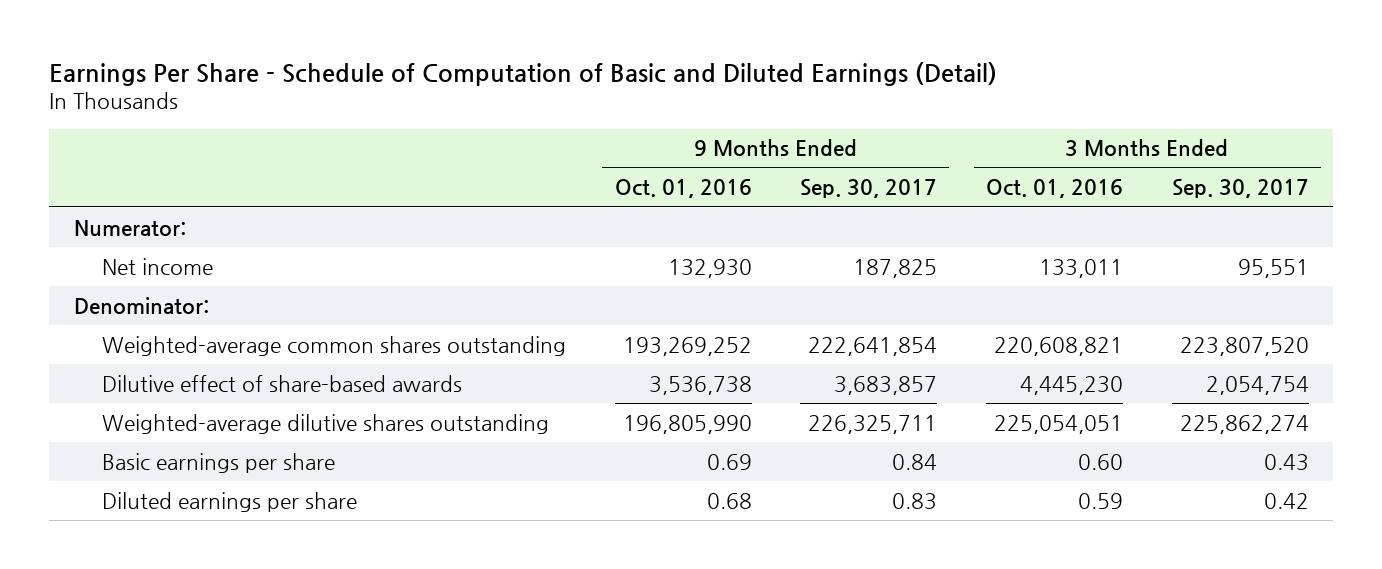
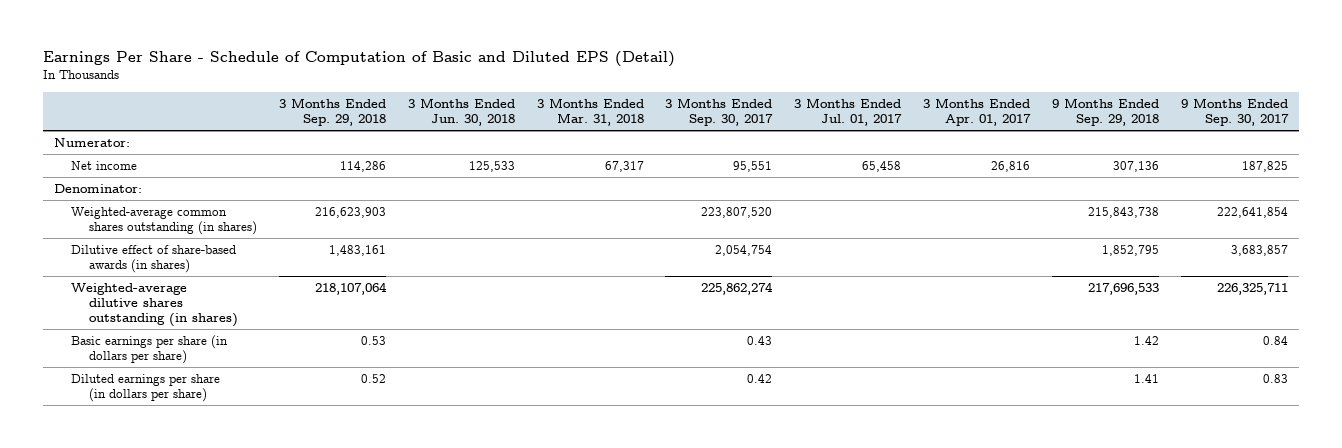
[49,61,998,86] Earnings Per Share - Schedule of Computation of Basic and Diluted Earnings (Detail) -> [42,51,675,68] Earnings Per Share - Schedule of Computation of Basic and Diluted EPS (Detail)
[614,179,752,199] Oct. 01, 2016 -> none
[985,179,1123,199] Oct. 01, 2016 -> none
none -> [278,98,386,127] 3 Months Ended Sep. 29, 2018
none -> [407,98,515,127] 3 Months Ended Jun. 30, 2018
none -> [536,98,644,127] 3 Months Ended Mar. 31, 2018
none -> [794,98,903,127] 3 Months Ended Jul. 01, 2017
none -> [923,98,1032,127] 3 Months Ended Apr. 01, 2017
none -> [1052,98,1160,127] 9 Months Ended Sep. 29, 2018
[101,335,566,356] Weighted-average common shares outstanding -> [71,207,257,235] Weighted-average common shares outstanding (in shares)
[101,374,462,392] Dilutive effect of share-based awards -> [71,245,237,273] Dilutive effect of share-based awards (in shares)
[101,413,549,434] Weighted-average dilutive shares outstanding -> [71,283,238,327] Weighted-average dilutive shares outstanding (in shares)
[101,452,335,473] Basic earnings per share -> [71,335,229,364] Basic earnings per share (in dollars per share)
[101,491,357,512] Diluted earnings per share -> [71,374,221,402] Diluted earnings per share (in dollars per share)

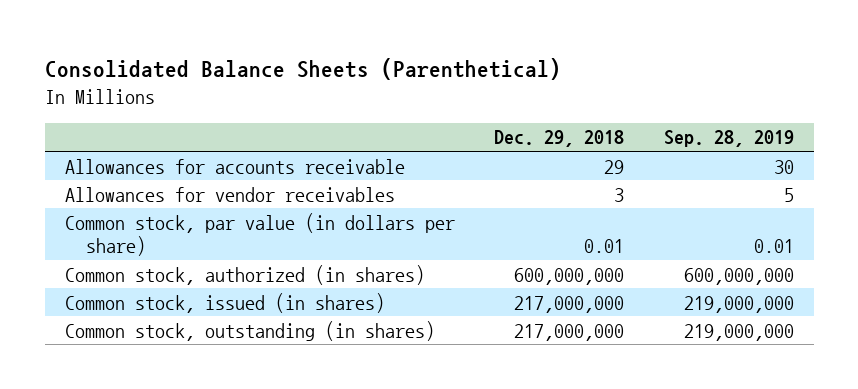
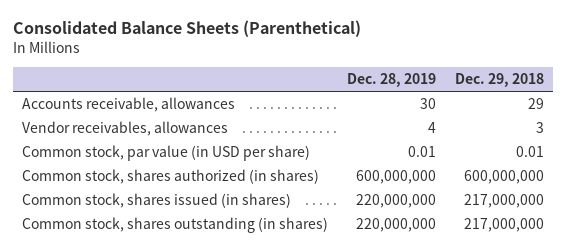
[663,130,794,148] Sep. 28, 2019 -> none
none -> [346,73,436,88] Dec. 28, 2019
[64,158,405,174] Allowances for accounts receivable -> [22,97,236,113] Accounts receivable, allowances
[64,186,395,202] Allowances for vendor receivables -> [22,121,229,137] Vendor receivables, allowances
[64,212,455,257] Common stock, par value (in dollars per share) -> [22,145,311,162] Common stock, par value (in USD per share)
[64,264,425,285] Common stock, authorized (in shares) -> [22,169,320,185] Common stock, shares authorized (in shares)
[64,292,385,313] Common stock, issued (in shares) -> [22,193,292,209] Common stock, shares issued (in shares)
[64,320,435,341] Common stock, outstanding (in shares) -> [22,217,329,234] Common stock, shares outstanding (in shares)

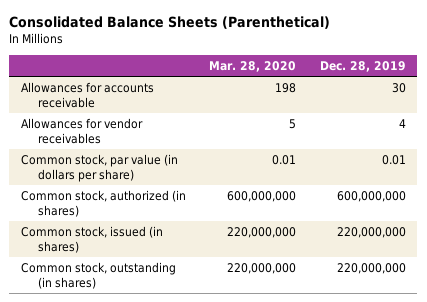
[454,73,544,88] Dec. 29, 2018 -> none
none -> [209,60,297,72] Mar. 28, 2020
[22,97,236,113] Accounts receivable, allowances -> [20,81,154,109] Allowances for accounts receivable
[22,121,229,137] Vendor receivables, allowances -> [20,117,143,145] Allowances for vendor receivables
[22,145,311,162] Common stock, par value (in USD per share) -> [20,153,178,183] Common stock, par value (in dollars per share)
[22,169,320,185] Common stock, shares authorized (in shares) -> [20,189,186,218] Common stock, authorized (in shares)
[22,193,292,209] Common stock, shares issued (in shares) -> [20,225,163,254] Common stock, issued (in shares)
[22,217,329,234] Common stock, shares outstanding (in shares) -> [20,261,176,290] Common stock, outstanding (in shares)

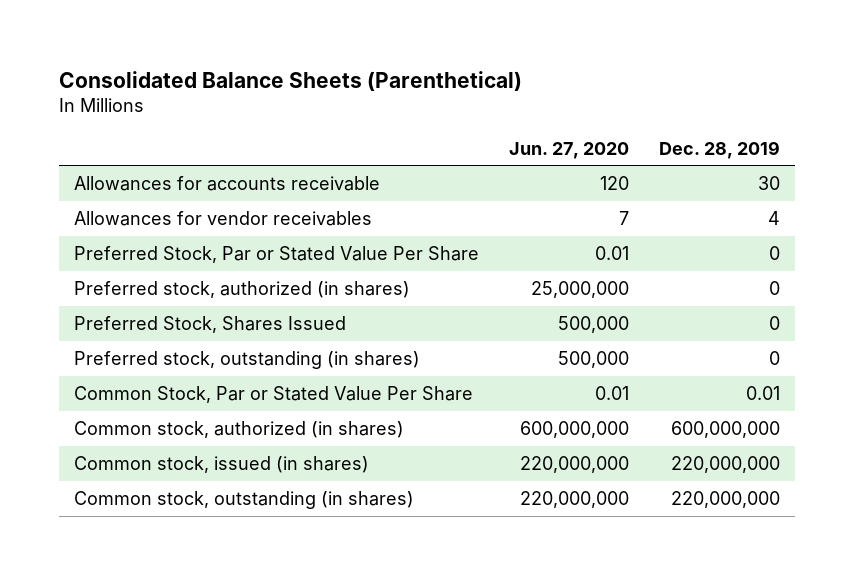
[209,60,297,72] Mar. 28, 2020 -> none
none -> [509,141,630,159] Jun. 27, 2020
none -> [74,245,480,263] Preferred Stock, Par or Stated Value Per Share
none -> [74,280,411,298] Preferred stock, authorized (in shares)
none -> [74,315,347,333] Preferred Stock, Shares Issued
none -> [74,350,421,369] Preferred stock, outstanding (in shares)
[20,153,178,183] Common stock, par value (in dollars per share) -> [74,385,474,403] Common Stock, Par or Stated Value Per Share

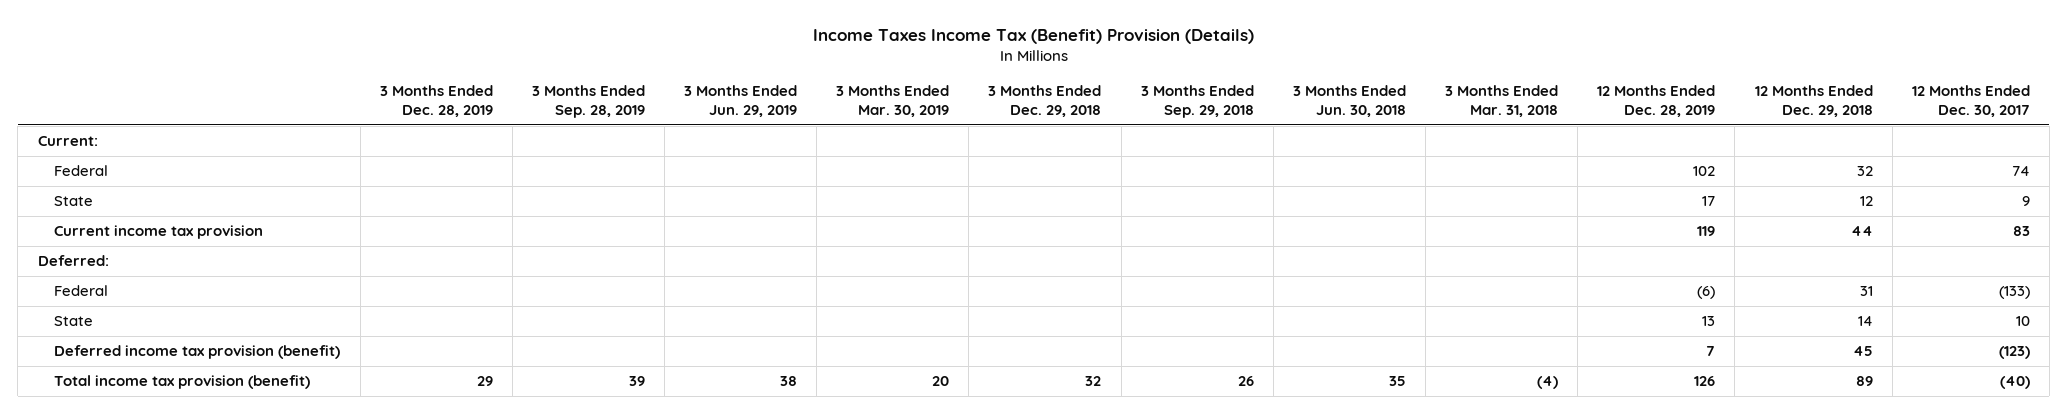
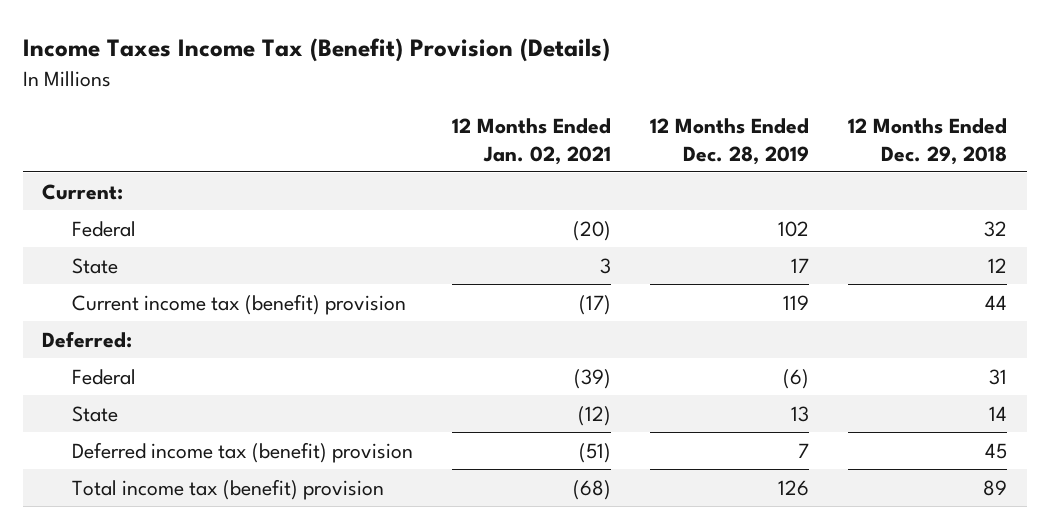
[379,85,493,118] 3 Months Ended Dec. 28, 2019 -> none
[531,85,645,119] 3 Months Ended Sep. 28, 2019 -> none
[684,85,798,118] 3 Months Ended Jun. 29, 2019 -> none
[836,85,950,118] 3 Months Ended Mar. 30, 2019 -> none
[988,85,1102,118] 3 Months Ended Dec. 29, 2018 -> none
[1140,85,1254,119] 3 Months Ended Sep. 29, 2018 -> none
[1292,85,1406,118] 3 Months Ended Jun. 30, 2018 -> none
[1445,85,1559,118] 3 Months Ended Mar. 31, 2018 -> none
[1911,85,2030,118] 12 Months Ended Dec. 30, 2017 -> none
none -> [451,117,611,165] 12 Months Ended Jan. 02, 2021
[54,225,264,240] Current income tax provision -> [71,293,406,315] Current income tax (benefit) provision
[54,345,341,360] Deferred income tax provision (benefit) -> [71,441,413,463] Deferred income tax (benefit) provision
[54,375,311,390] Total income tax provision (benefit) -> [71,478,384,500] Total income tax (benefit) provision

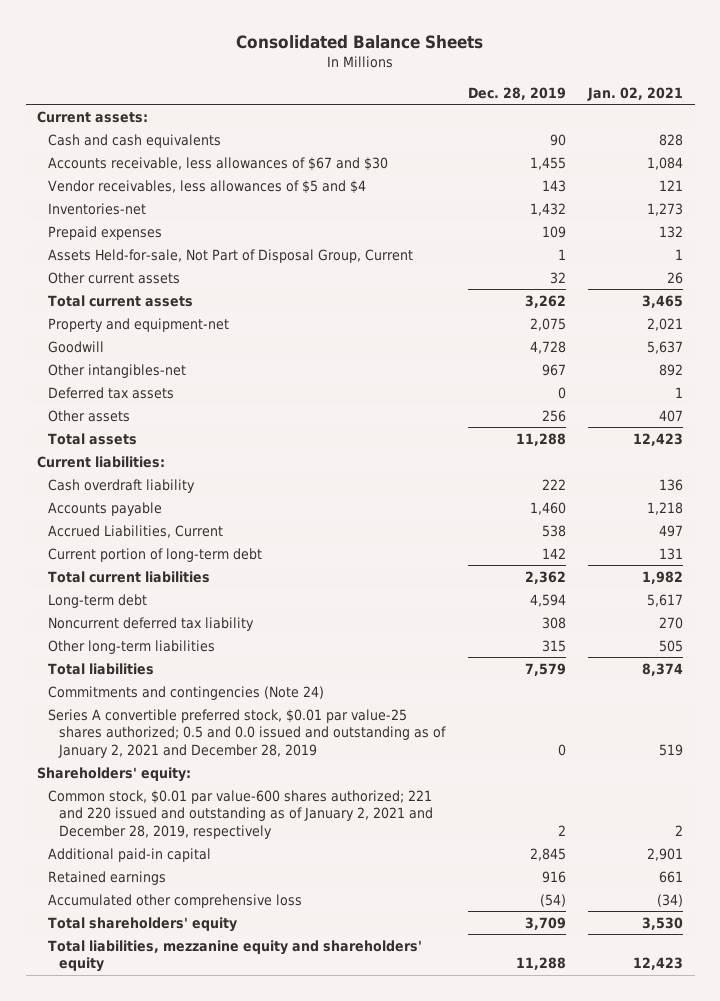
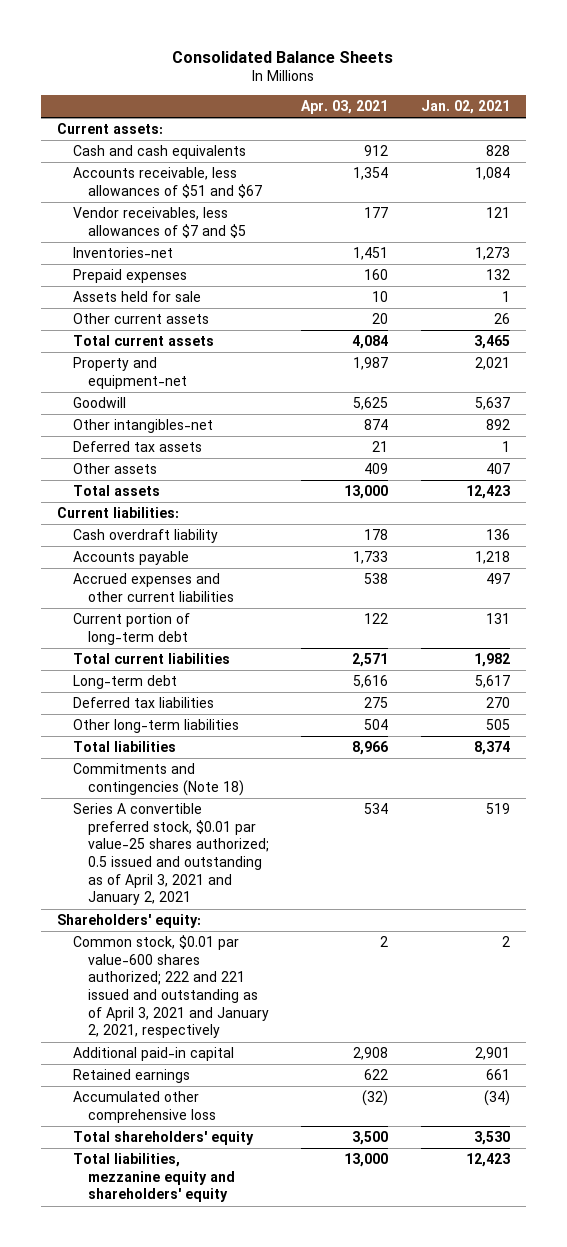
[467,86,566,100] Dec. 28, 2019 -> none
none -> [301,100,389,115] Apr. 03, 2021
[48,156,389,171] Accounts receivable, less allowances of $67 and $30 -> [72,167,263,198] Accounts receivable, less allowances of $51 and $67
[48,179,367,194] Vendor receivables, less allowances of $5 and $4 -> [72,207,247,238] Vendor receivables, less allowances of $7 and $5
[48,248,414,263] Assets Held-for-sale, Not Part of Disposal Group, Current -> [72,291,201,303] Assets held for sale
[48,524,224,538] Accrued Liabilities, Current -> [72,573,235,602] Accrued expenses and other current liabilities
[48,616,255,631] Noncurrent deferred tax liability -> [72,697,214,709] Deferred tax liabilities
[48,685,325,700] Commitments and contingencies (Note 24) -> [72,763,245,796] Commitments and contingencies (Note 18)
[48,708,447,759] Series A convertible preferred stock, $0.01 par value-25 shares authorized; 0.5 and 0.0 issued and outstanding as of January 2, 2021 and December 28, 2019 -> [72,803,270,906] Series A convertible preferred stock, $0.01 par value-25 shares authorized; 0.5 issued and outstanding as of April 3, 2021 and January 2, 2021
[48,789,434,840] Common stock, $0.01 par value-600 shares authorized; 221 and 220 issued and outstanding as of January 2, 2021 and December 28, 2019, respectively -> [72,935,270,1039] Common stock, $0.01 par value-600 shares authorized; 222 and 221 issued and outstanding as of April 3, 2021 and January 2, 2021, respectively

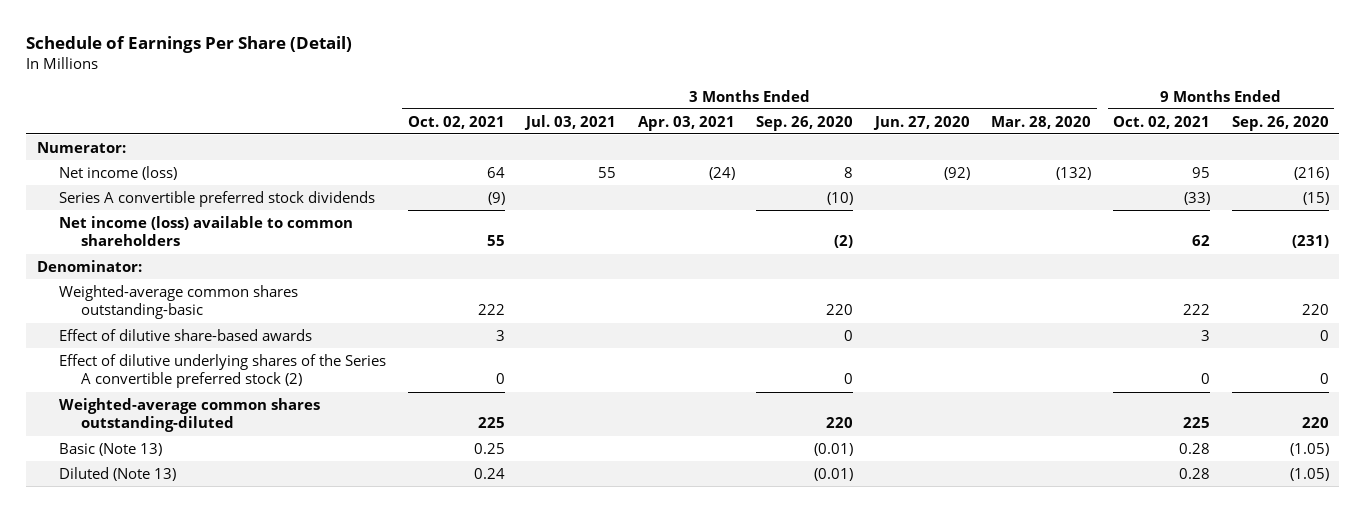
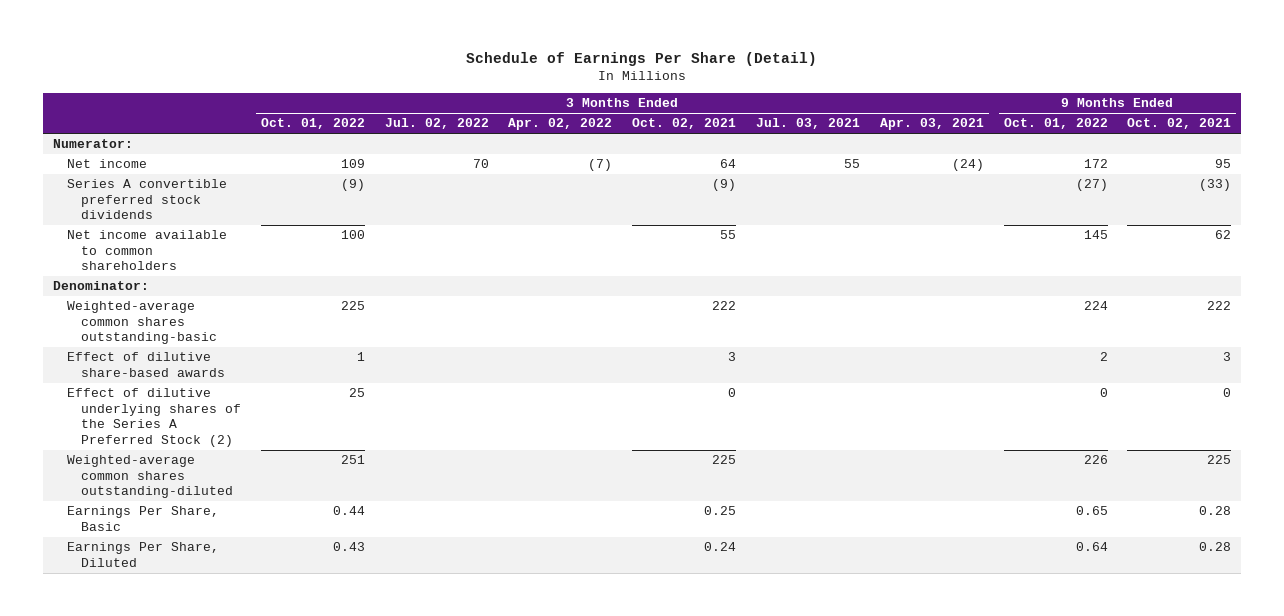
[756,115,854,131] Sep. 26, 2020 -> none
[872,115,970,130] Jun. 27, 2020 -> none
[991,115,1092,129] Mar. 28, 2020 -> none
[1231,115,1329,131] Sep. 26, 2020 -> none
none -> [260,118,365,130] Oct. 01, 2022
none -> [384,118,489,130] Jul. 02, 2022
none -> [508,118,613,131] Apr. 02, 2022
none -> [1003,118,1108,130] Oct. 01, 2022
[59,165,178,180] Net income (loss) -> [66,159,147,169] Net income
[59,215,354,247] Net income (loss) available to common shareholders -> [66,230,227,271] Net income available to common shareholders
[59,353,387,389] Effect of dilutive underlying shares of the Series A convertible preferred stock (2) -> [66,388,242,448] Effect of dilutive underlying shares of the Series A Preferred Stock (2)
[59,442,163,456] Basic (Note 13) -> [66,506,219,531] Earnings Per Share, Basic
[59,466,177,481] Diluted (Note 13) -> [66,542,219,567] Earnings Per Share, Diluted

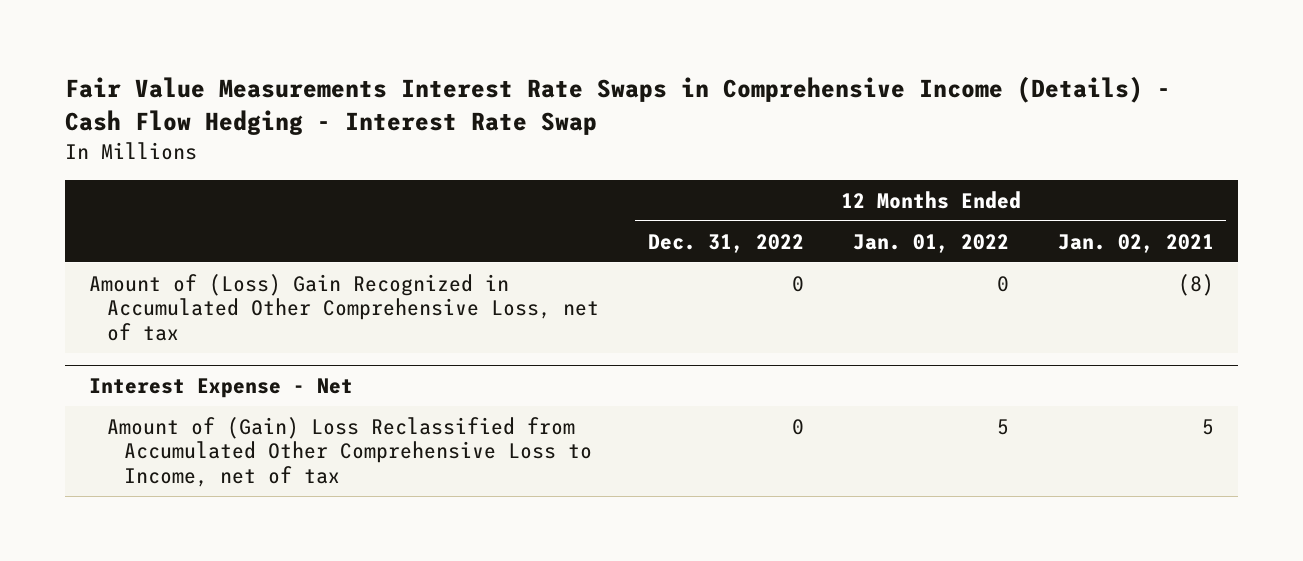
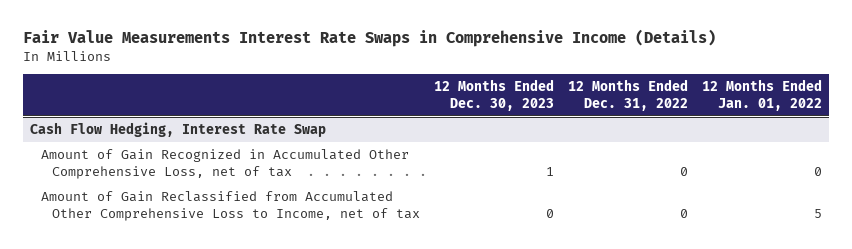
[64,76,1171,136] Fair Value Measurements Interest Rate Swaps in Comprehensive Income (Details) - Cash Flow Hedging - Interest Rate Swap -> [23,29,717,48] Fair Value Measurements Interest Rate Swaps in Comprehensive Income (Details)
[1057,233,1214,253] Jan. 02, 2021 -> none
none -> [433,78,554,111] 12 Months Ended Dec. 30, 2023
[89,378,354,399] Interest Expense - Net -> none
none -> [30,122,327,138] Cash Flow Hedging, Interest Rate Swap
[89,273,599,341] Amount of (Loss) Gain Recognized in Accumulated Other Comprehensive Loss, net of tax -> [40,149,409,179] Amount of Gain Recognized in Accumulated Other Comprehensive Loss, net of tax
[106,416,592,487] Amount of (Gain) Loss Reclassified from Accumulated Other Comprehensive Loss to Income, net of tax -> [40,191,420,221] Amount of Gain Reclassified from Accumulated Other Comprehensive Loss to Income, net of tax

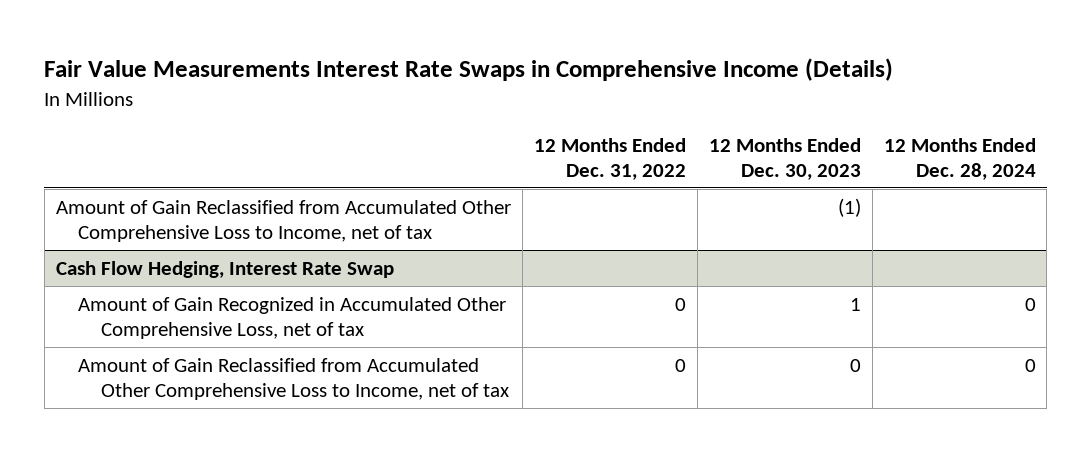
[701,78,822,111] 12 Months Ended Jan. 01, 2022 -> none
none -> [883,137,1036,180] 12 Months Ended Dec. 28, 2024
none -> [55,199,511,242] Amount of Gain Reclassified from Accumulated Other Comprehensive Loss to Income, net of tax

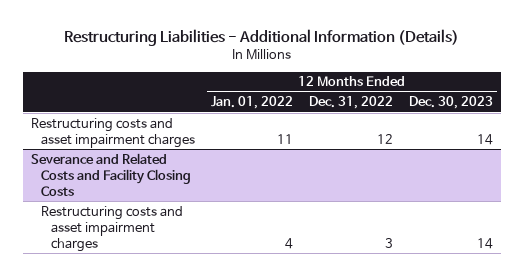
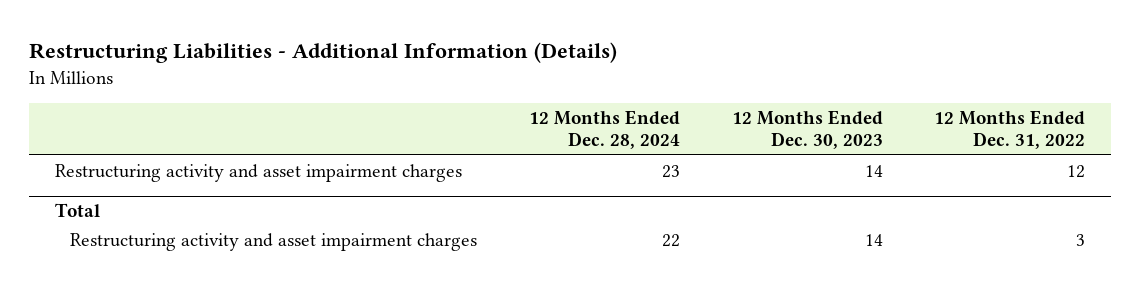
[211,96,294,110] Jan. 01, 2022 -> none
none -> [529,109,681,150] 12 Months Ended Dec. 28, 2024
[30,117,195,148] Restructuring costs and asset impairment charges -> [54,163,462,182] Restructuring activity and asset impairment charges
[30,152,191,196] Severance and Related Costs and Facility Closing Costs -> [54,202,100,217] Total
[40,205,183,252] Restructuring costs and asset impairment charges -> [70,232,478,251] Restructuring activity and asset impairment charges

